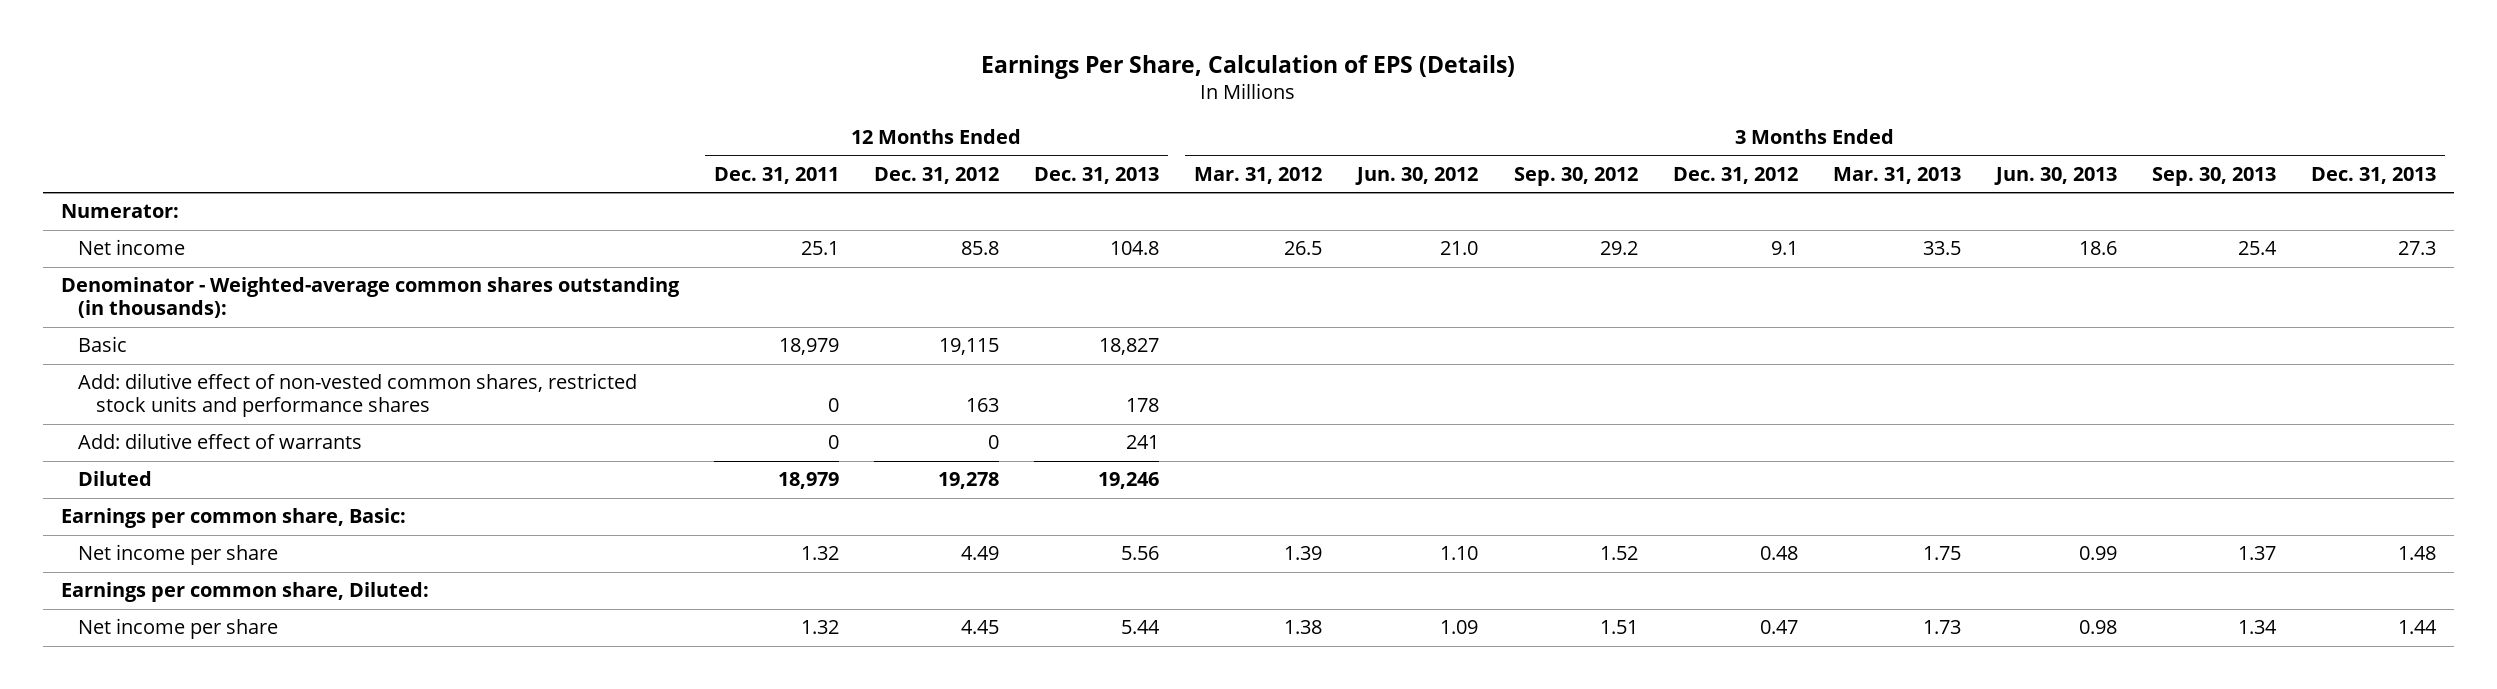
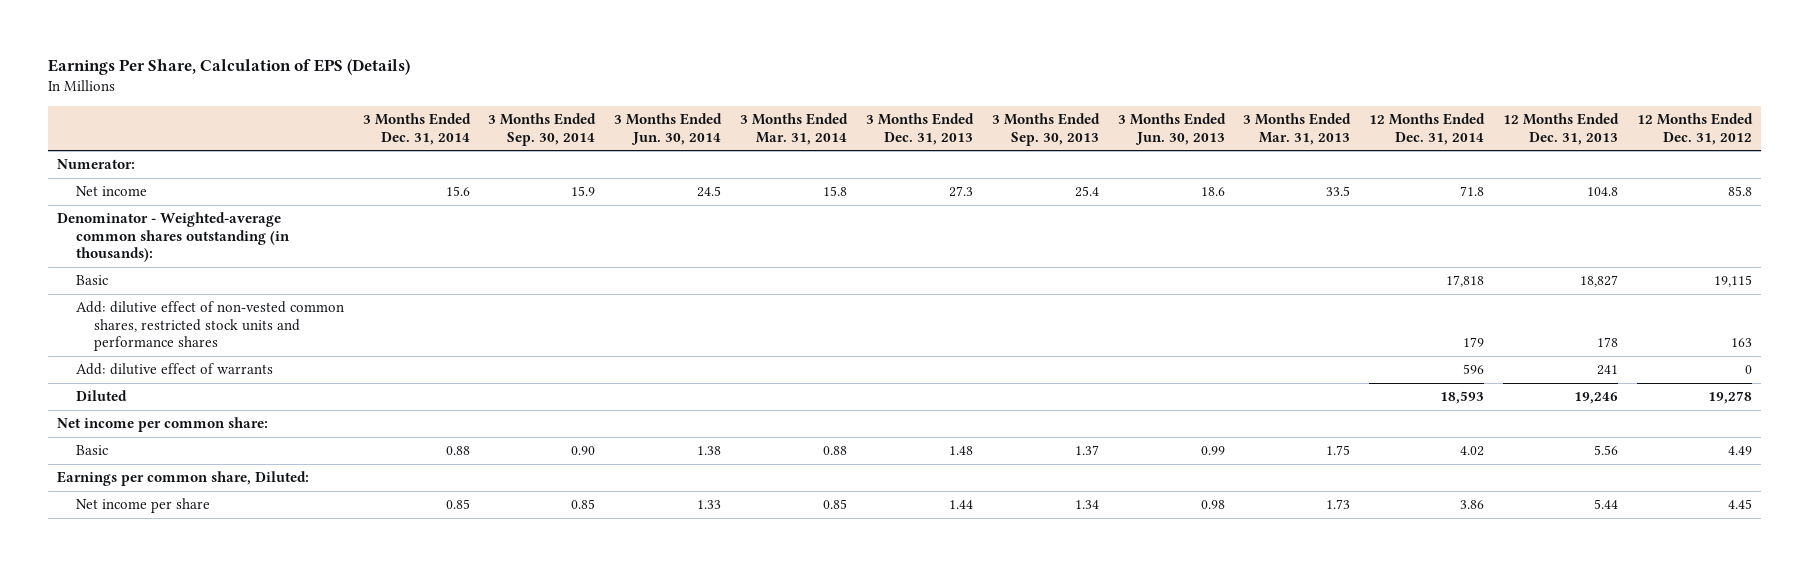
[713,166,839,184] Dec. 31, 2011 -> none
[1194,166,1323,184] Mar. 31, 2012 -> none
[1355,166,1479,185] Jun. 30, 2012 -> none
[1513,166,1638,186] Sep. 30, 2012 -> none
[1672,166,1798,184] Dec. 31, 2012 -> none
none -> [362,113,471,145] 3 Months Ended Dec. 31, 2014
none -> [488,113,597,146] 3 Months Ended Sep. 30, 2014
none -> [614,113,723,145] 3 Months Ended Jun. 30, 2014
none -> [740,113,849,145] 3 Months Ended Mar. 31, 2014
none -> [1369,113,1486,145] 12 Months Ended Dec. 31, 2014
[60,508,406,529] Earnings per common share, Basic: -> [57,417,269,433] Net income per common share:
[78,544,279,566] Net income per share -> [75,445,108,456] Basic

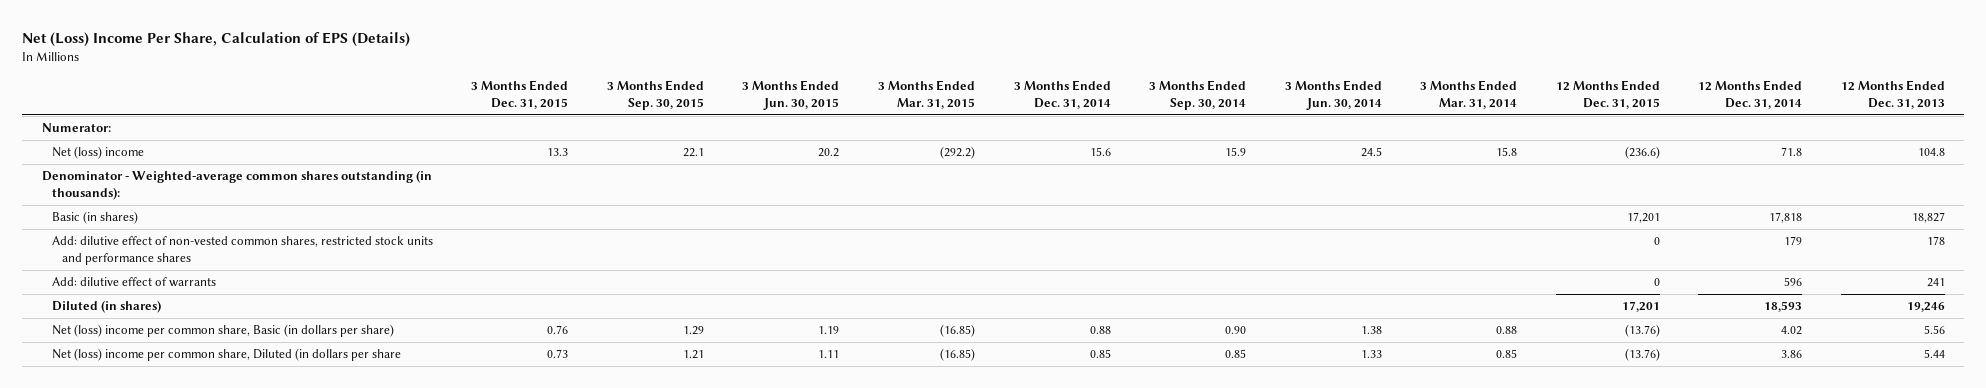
[47,58,410,75] Earnings Per Share, Calculation of EPS (Details) -> [22,31,411,47] Net (Loss) Income Per Share, Calculation of EPS (Details)
[865,113,974,145] 3 Months Ended Dec. 31, 2013 -> none
[991,113,1100,146] 3 Months Ended Sep. 30, 2013 -> none
[1117,113,1226,145] 3 Months Ended Jun. 30, 2013 -> none
[1243,113,1352,145] 3 Months Ended Mar. 31, 2013 -> none
[1636,113,1753,145] 12 Months Ended Dec. 31, 2012 -> none
none -> [471,80,569,109] 3 Months Ended Dec. 31, 2015
none -> [606,80,704,110] 3 Months Ended Sep. 30, 2015
none -> [742,80,840,110] 3 Months Ended Jun. 30, 2015
none -> [878,80,976,109] 3 Months Ended Mar. 31, 2015
none -> [1555,80,1660,109] 12 Months Ended Dec. 31, 2015
[75,186,147,197] Net income -> [51,146,144,160] Net (loss) income
[75,275,108,286] Basic -> [51,211,138,225] Basic (in shares)
[57,417,269,433] Net income per common share: -> none
[57,471,310,487] Earnings per common share, Diluted: -> none
[75,390,127,402] Diluted -> [51,300,161,314] Diluted (in shares)
[75,445,108,456] Basic -> [51,324,394,338] Net (loss) income per common share, Basic (in dollars per share)
[75,498,210,514] Net income per share -> [51,348,401,362] Net (loss) income per common share, Diluted (in dollars per share

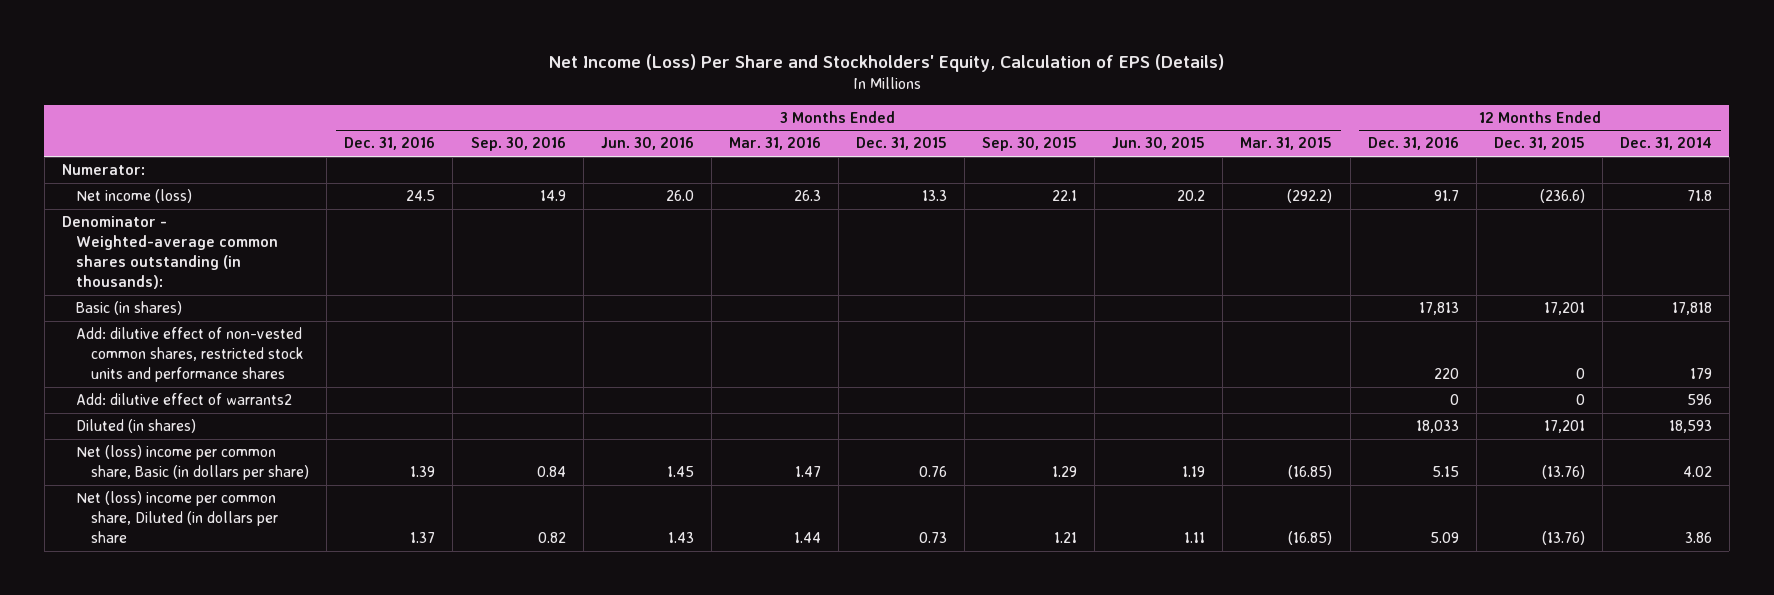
[22,31,411,47] Net (Loss) Income Per Share, Calculation of EPS (Details) -> [548,54,1224,73] Net Income (Loss) Per Share and Stockholders' Equity, Calculation of EPS (Details)
[1013,80,1111,109] 3 Months Ended Dec. 31, 2014 -> none
[1149,80,1247,110] 3 Months Ended Sep. 30, 2014 -> none
[1284,80,1382,110] 3 Months Ended Jun. 30, 2014 -> none
[1420,80,1518,109] 3 Months Ended Mar. 31, 2014 -> none
[1840,80,1945,109] 12 Months Ended Dec. 31, 2013 -> none
none -> [344,137,436,151] Dec. 31, 2016
none -> [470,137,566,152] Sep. 30, 2016
none -> [600,137,694,151] Jun. 30, 2016
none -> [728,137,821,151] Mar. 31, 2016
none -> [1367,137,1459,151] Dec. 31, 2016
[51,146,144,160] Net (loss) income -> [76,189,193,204] Net income (loss)
[51,277,216,288] Add: dilutive effect of warrants -> [76,393,293,406] Add: dilutive effect of warrants2

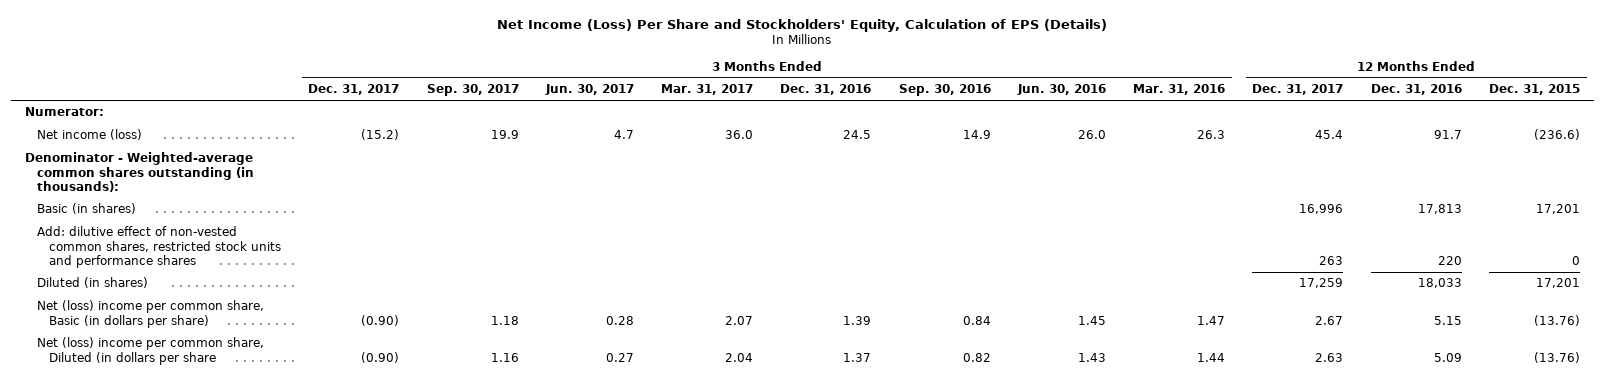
[855,137,947,151] Dec. 31, 2015 -> none
[982,137,1078,152] Sep. 30, 2015 -> none
[1112,137,1206,151] Jun. 30, 2015 -> none
[1240,137,1333,151] Mar. 31, 2015 -> none
[1619,137,1712,151] Dec. 31, 2014 -> none
none -> [308,84,400,96] Dec. 31, 2017
none -> [426,84,519,97] Sep. 30, 2017
none -> [544,84,634,96] Jun. 30, 2017
none -> [661,84,754,96] Mar. 31, 2017
none -> [1252,84,1344,96] Dec. 31, 2017
[76,393,293,406] Add: dilutive effect of warrants2 -> none

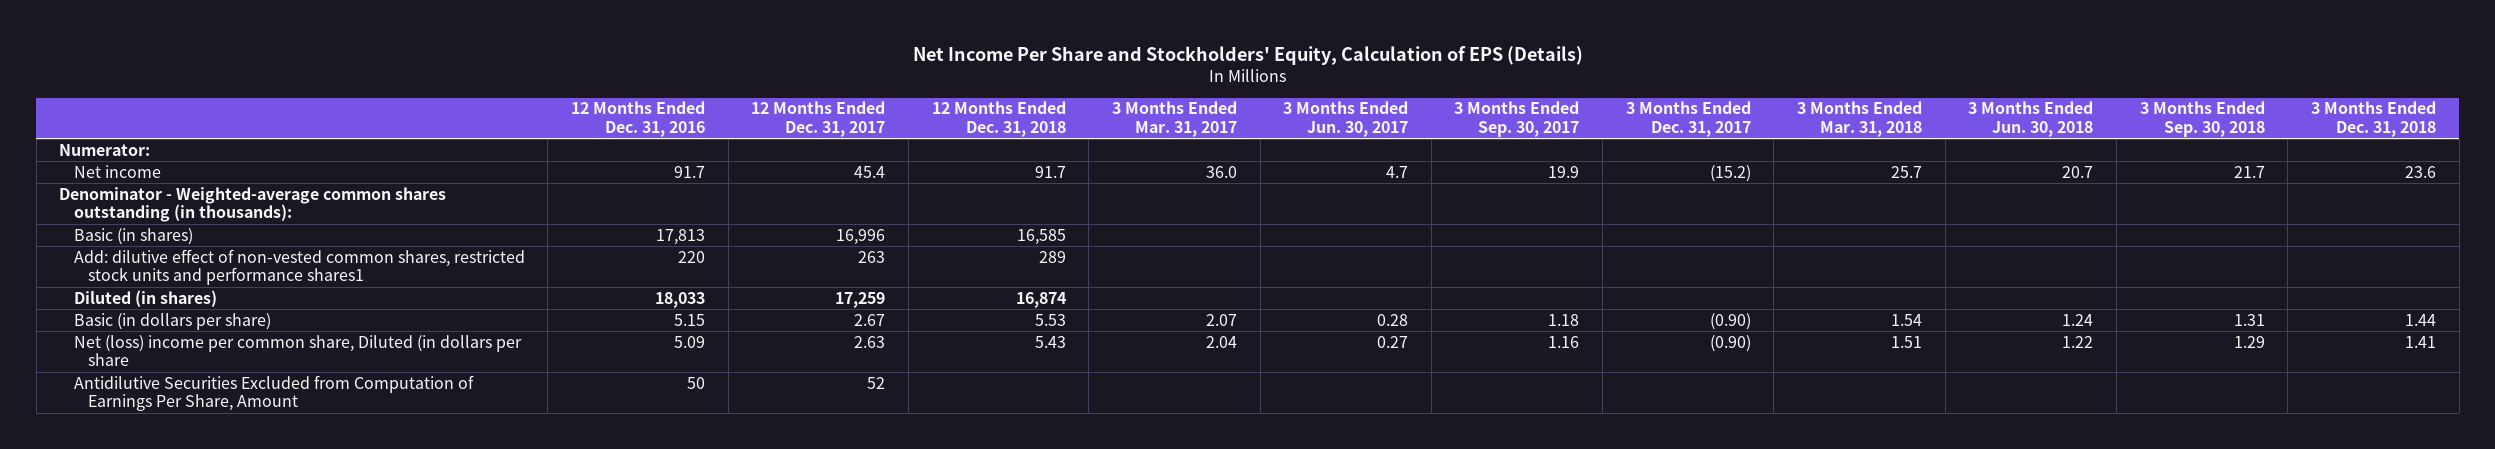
[497,18,1108,32] Net Income (Loss) Per Share and Stockholders' Equity, Calculation of EPS (Details) -> [912,45,1583,65] Net Income Per Share and Stockholders' Equity, Calculation of EPS (Details)
[780,84,872,96] Dec. 31, 2016 -> none
[898,84,991,97] Sep. 30, 2016 -> none
[1016,84,1106,96] Jun. 30, 2016 -> none
[1133,84,1226,96] Mar. 31, 2016 -> none
[1488,84,1580,96] Dec. 31, 2015 -> none
none -> [931,101,1066,137] 12 Months Ended Dec. 31, 2018
none -> [1797,101,1923,137] 3 Months Ended Mar. 31, 2018
none -> [1968,101,2094,137] 3 Months Ended Jun. 30, 2018
none -> [2139,101,2265,137] 3 Months Ended Sep. 30, 2018
none -> [2310,101,2436,137] 3 Months Ended Dec. 31, 2018
[36,129,142,141] Net income (loss) -> [73,164,161,178] Net income
[36,226,282,269] Add: dilutive effect of non-vested common shares, restricted stock units and performance shares -> [73,248,525,286] Add: dilutive effect of non-vested common shares, restricted stock units and performance shares1
[36,300,264,328] Net (loss) income per common share, Basic (in dollars per share) -> [73,312,271,330] Basic (in dollars per share)
none -> [73,374,474,412] Antidilutive Securities Excluded from Computation of Earnings Per Share, Amount

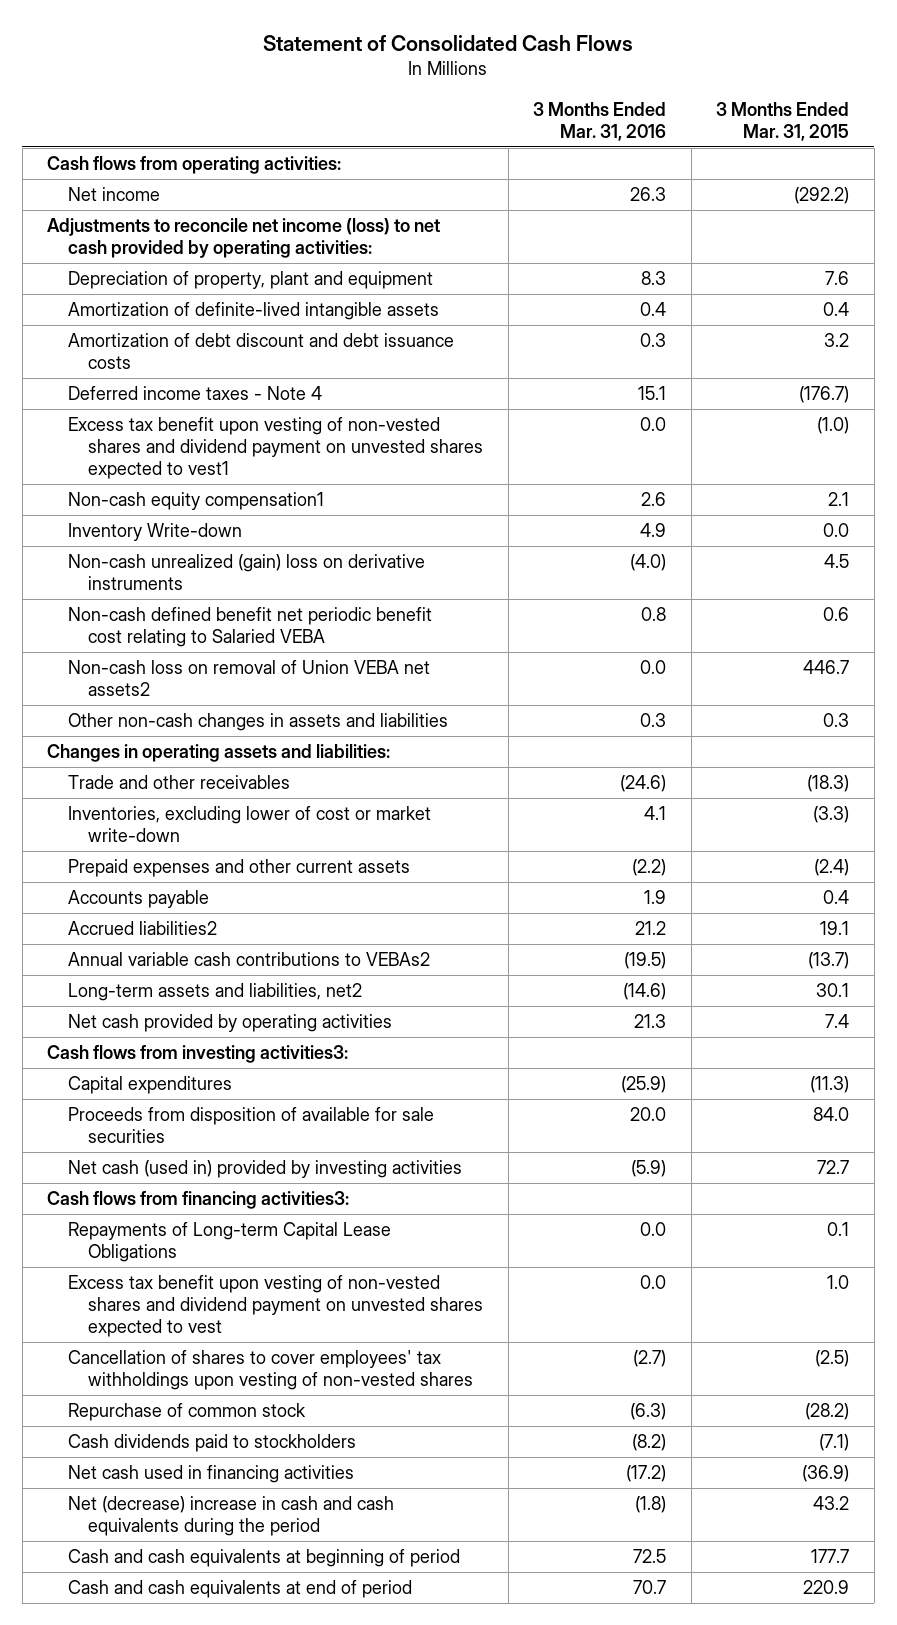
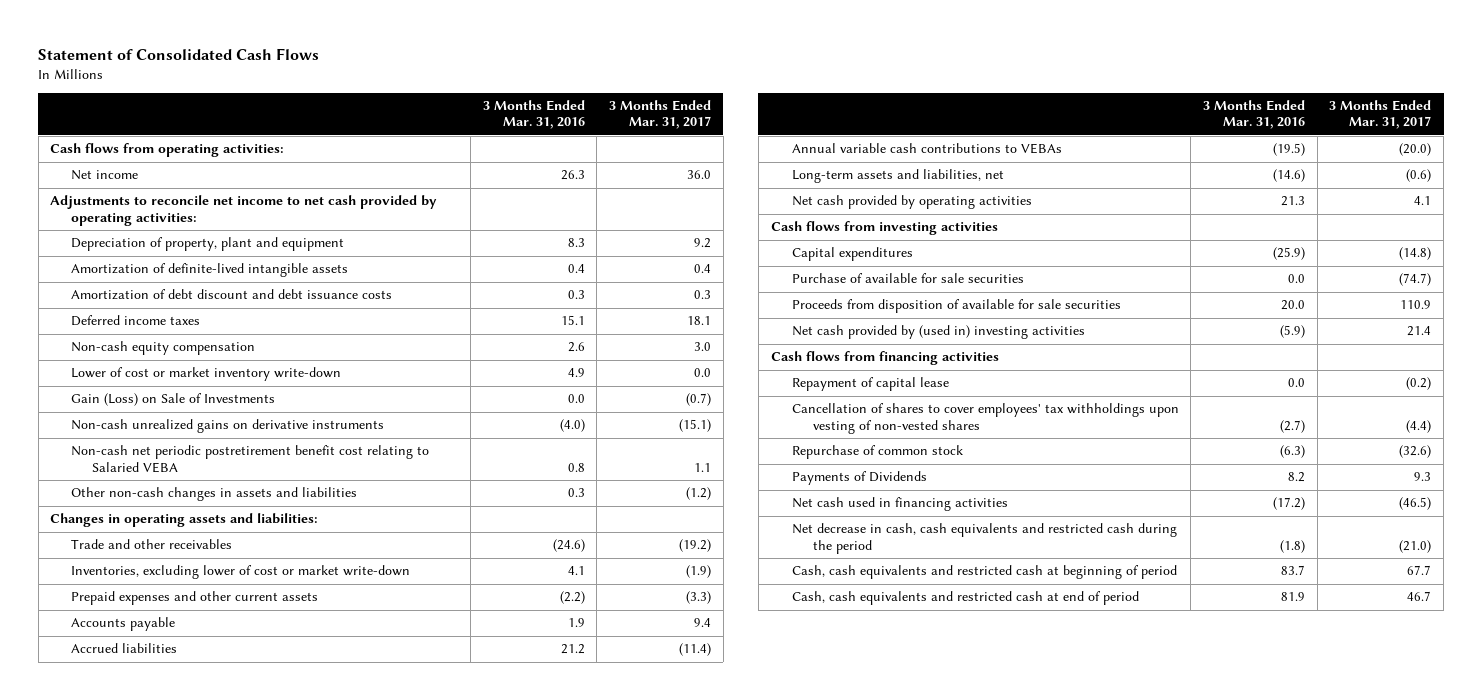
[716,101,850,141] 3 Months Ended Mar. 31, 2015 -> none
none -> [609,100,712,130] 3 Months Ended Mar. 31, 2017
[47,218,441,259] Adjustments to reconcile net income (loss) to net cash provided by operating activities: -> [50,195,438,226] Adjustments to reconcile net income to net cash provided by operating activities:
[67,417,484,479] Excess tax benefit upon vesting of non-vested shares and dividend payment on unvested shares expected to vest1 -> none
[67,660,430,697] Non-cash loss on removal of Union VEBA net assets2 -> none
[67,386,322,401] Deferred income taxes - Note 4 -> [71,315,201,327] Deferred income taxes
[67,492,324,511] Non-cash equity compensation1 -> [71,341,256,356] Non-cash equity compensation
[67,523,242,542] Inventory Write-down -> [71,367,342,382] Lower of cost or market inventory write-down
none -> [71,393,276,407] Gain (Loss) on Sale of Investments
[67,554,425,591] Non-cash unrealized (gain) loss on derivative instruments -> [71,419,385,434] Non-cash unrealized gains on derivative instruments
[67,607,432,648] Non-cash defined benefit net periodic benefit cost relating to Salaried VEBA -> [71,445,430,473] Non-cash net periodic postretirement benefit cost relating to Salaried VEBA
[67,921,217,936] Accrued liabilities2 -> [71,643,178,654] Accrued liabilities
[67,952,430,967] Annual variable cash contributions to VEBAs2 -> [791,143,1062,155] Annual variable cash contributions to VEBAs
[67,983,362,1002] Long-term assets and liabilities, net2 -> [791,169,1004,184] Long-term assets and liabilities, net
[47,1045,349,1064] Cash flows from investing activities3: -> [770,221,998,236] Cash flows from investing activities
none -> [791,273,1024,284] Purchase of available for sale securities
[67,1275,484,1337] Excess tax benefit upon vesting of non-vested shares and dividend payment on unvested shares expected to vest -> none
[67,1160,462,1179] Net cash (used in) provided by investing activities -> [791,325,1085,340] Net cash provided by (used in) investing activities
[47,1191,350,1210] Cash flows from financing activities3: -> [770,351,999,366] Cash flows from financing activities
[67,1222,391,1263] Repayments of Long-term Capital Lease Obligations -> [791,377,949,392] Repayment of capital lease
[67,1434,356,1453] Cash dividends paid to stockholders -> none
none -> [791,471,927,486] Payments of Dividends
[67,1496,394,1537] Net (decrease) increase in cash and cash equivalents during the period -> [791,523,1177,554] Net decrease in cash, cash equivalents and restricted cash during the period
[67,1549,460,1568] Cash and cash equivalents at beginning of period -> [791,565,1177,580] Cash, cash equivalents and restricted cash at beginning of period
[633,1549,667,1564] 72.5 -> [1280,565,1305,576] 83.7
[67,1580,412,1599] Cash and cash equivalents at end of period -> [791,591,1139,606] Cash, cash equivalents and restricted cash at end of period
[633,1580,667,1595] 70.7 -> [1280,592,1305,602] 81.9

